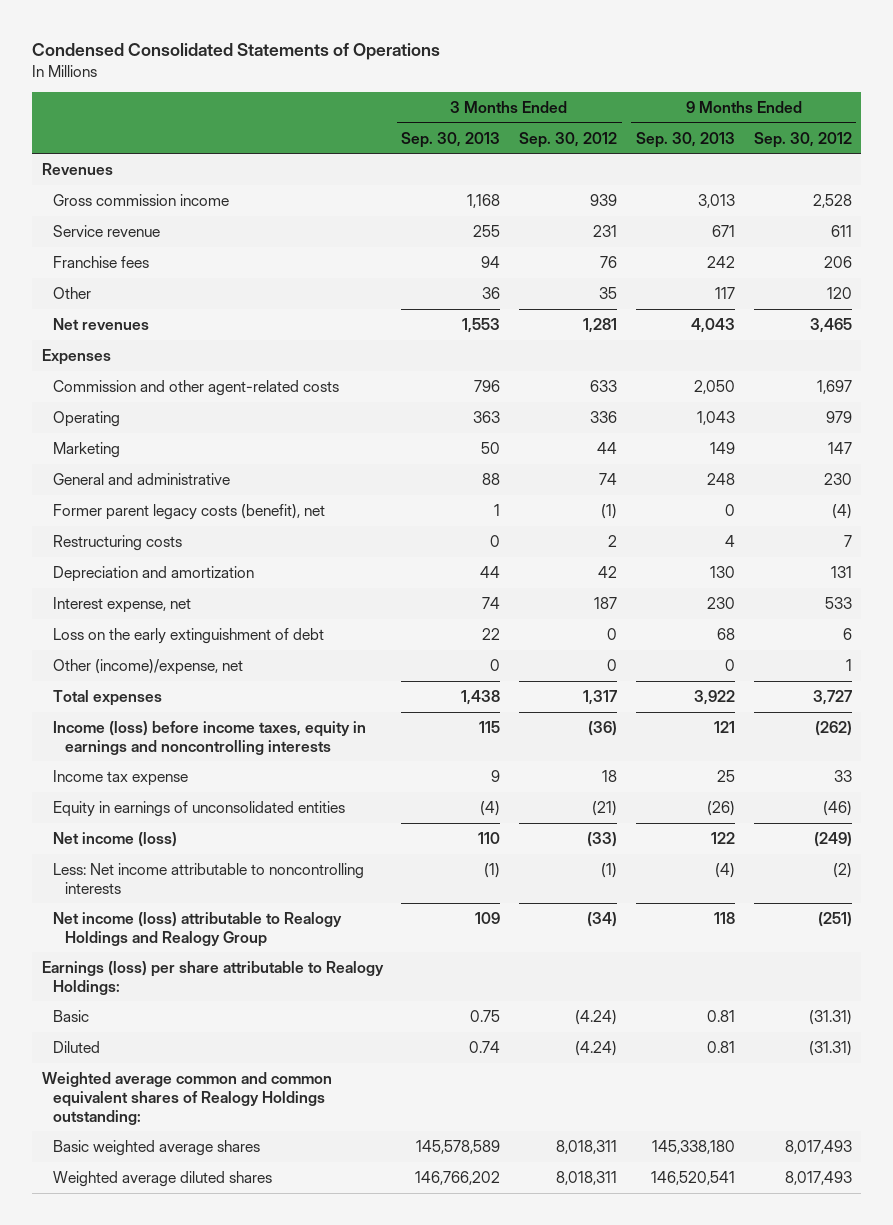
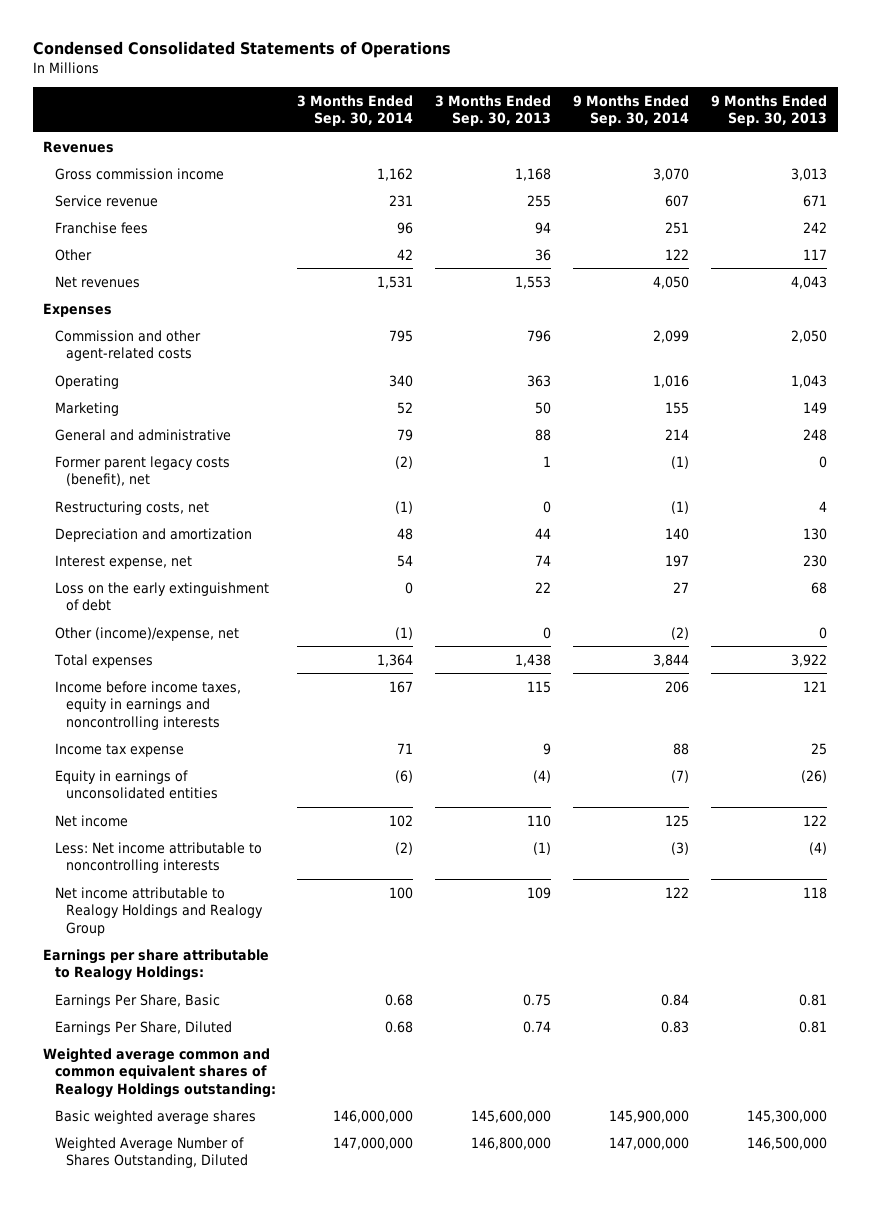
[519,131,618,148] Sep. 30, 2012 -> none
[753,131,852,148] Sep. 30, 2012 -> none
none -> [297,94,414,127] 3 Months Ended Sep. 30, 2014
none -> [572,94,689,127] 9 Months Ended Sep. 30, 2014
[53,534,183,551] Restructuring costs -> [54,500,209,515] Restructuring costs, net
[53,720,367,755] Income (loss) before income taxes, equity in earnings and noncontrolling interests -> [54,680,241,730] Income before income taxes, equity in earnings and noncontrolling interests
[53,831,178,847] Net income (loss) -> [54,814,128,827] Net income
[53,911,343,947] Net income (loss) attributable to Realogy Holdings and Realogy Group -> [54,886,263,936] Net income attributable to Realogy Holdings and Realogy Group
[41,960,384,995] Earnings (loss) per share attributable to Realogy Holdings: -> [43,948,270,982] Earnings per share attributable to Realogy Holdings:
[53,1009,90,1022] Basic -> [54,993,220,1008] Earnings Per Share, Basic
[53,1040,101,1053] Diluted -> [54,1020,232,1035] Earnings Per Share, Diluted
[416,1139,501,1154] 145,578,589 -> [471,1109,552,1123] 145,600,000
[651,1139,735,1154] 145,338,180 -> [746,1109,827,1123] 145,300,000
[53,1170,273,1187] Weighted average diluted shares -> [54,1136,248,1169] Weighted Average Number of Shares Outstanding, Diluted
[415,1170,501,1185] 146,766,202 -> [471,1136,552,1150] 146,800,000
[650,1170,735,1185] 146,520,541 -> [746,1136,827,1150] 146,500,000

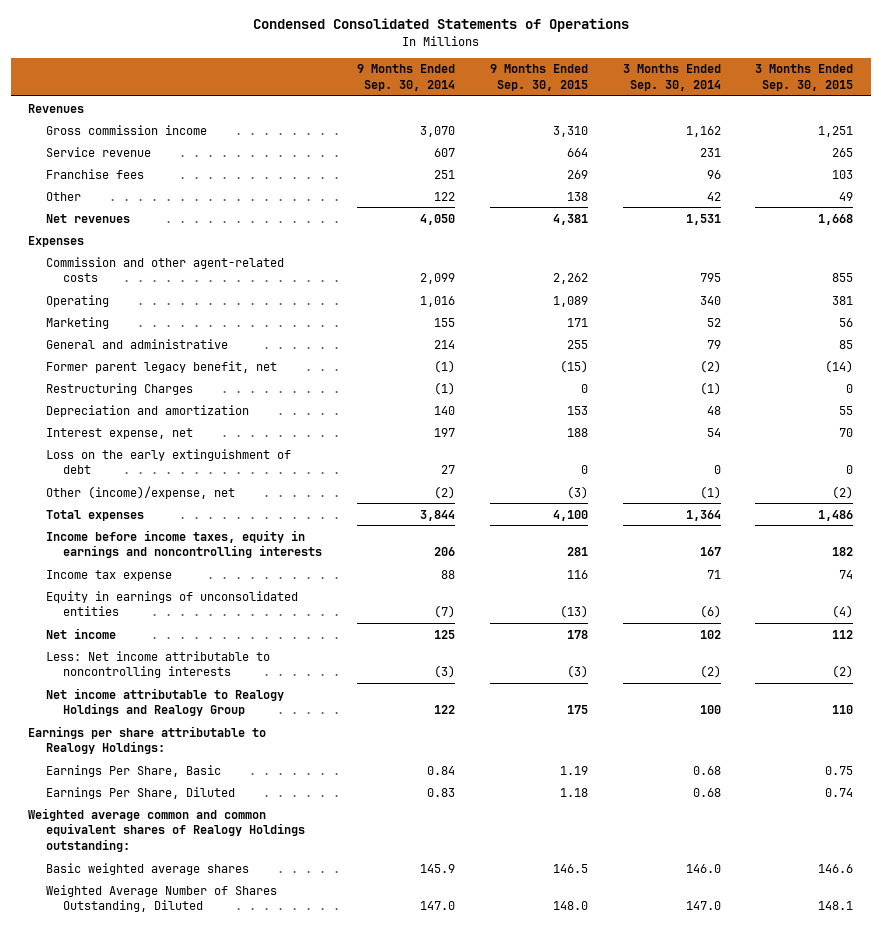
[435,94,552,127] 3 Months Ended Sep. 30, 2013 -> none
[710,94,827,127] 9 Months Ended Sep. 30, 2013 -> none
none -> [489,64,588,91] 9 Months Ended Sep. 30, 2015
none -> [755,64,854,91] 3 Months Ended Sep. 30, 2015
[54,455,230,487] Former parent legacy costs (benefit), net -> [45,360,277,373] Former parent legacy benefit, net
[54,500,209,515] Restructuring costs, net -> [45,382,193,395] Restructuring Charges
[333,1109,414,1123] 146,000,000 -> [685,863,721,873] 146.0
[608,1109,689,1123] 145,900,000 -> [420,863,456,873] 145.9
[333,1136,414,1150] 147,000,000 -> [685,901,721,911] 147.0
[608,1136,689,1150] 147,000,000 -> [420,901,456,911] 147.0

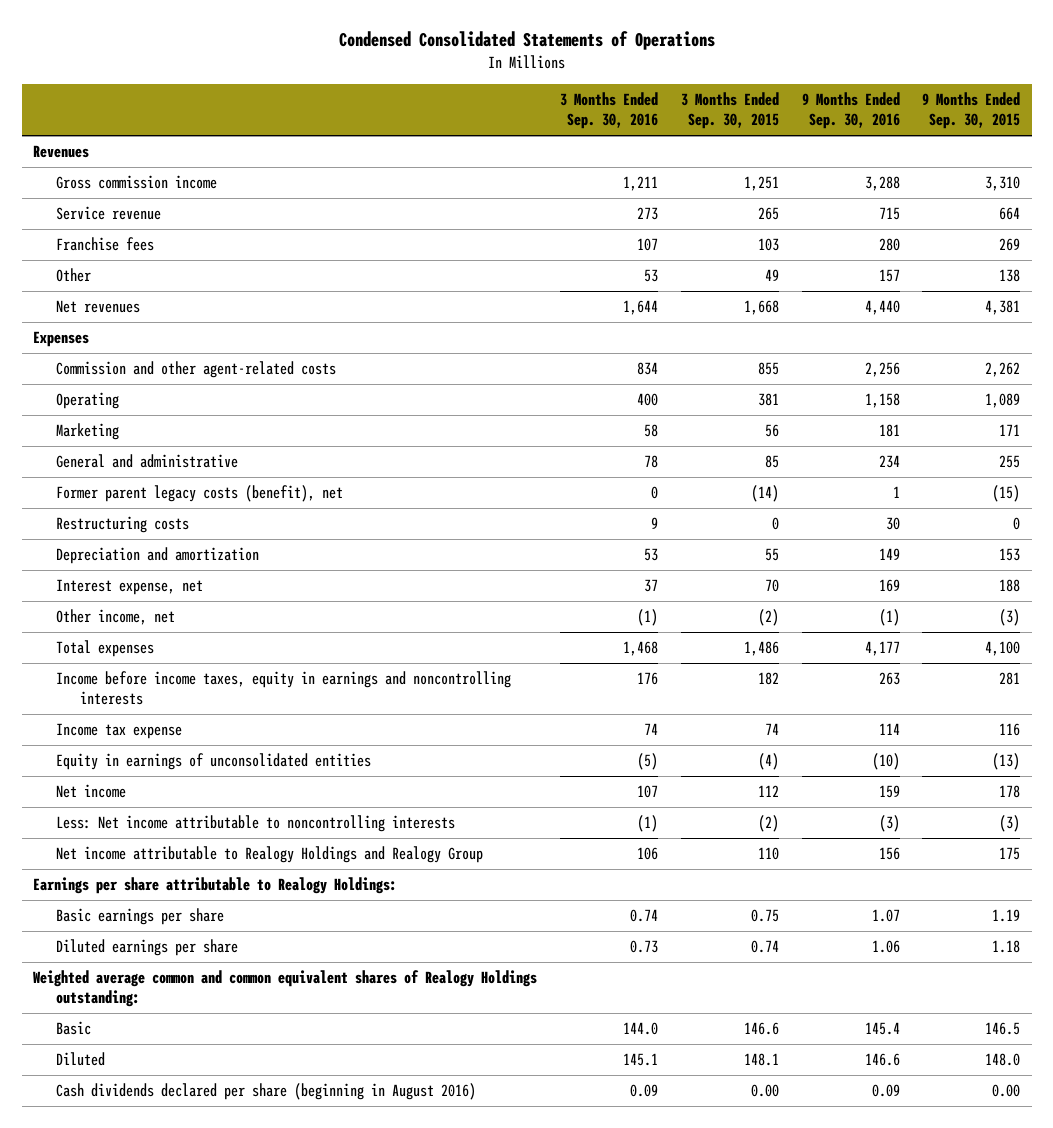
[357,64,456,91] 9 Months Ended Sep. 30, 2014 -> none
[622,64,721,91] 3 Months Ended Sep. 30, 2014 -> none
none -> [559,91,658,130] 3 Months Ended Sep. 30, 2016
none -> [801,91,900,130] 9 Months Ended Sep. 30, 2016
[45,360,277,373] Former parent legacy benefit, net -> [56,484,344,502] Former parent legacy costs (benefit), net
[45,382,193,395] Restructuring Charges -> [56,515,190,533] Restructuring costs
[45,448,291,475] Loss on the early extinguishment of debt -> none
[45,485,235,499] Other (income)/expense, net -> [56,608,176,625] Other income, net
[45,764,221,777] Earnings Per Share, Basic -> [56,907,225,925] Basic earnings per share
[45,786,235,799] Earnings Per Share, Diluted -> [56,938,239,956] Diluted earnings per share
[45,862,249,875] Basic weighted average shares -> [56,1020,92,1035] Basic
[45,884,277,913] Weighted Average Number of Shares Outstanding, Diluted -> [56,1051,106,1066] Diluted
none -> [56,1082,477,1100] Cash dividends declared per share (beginning in August 2016)

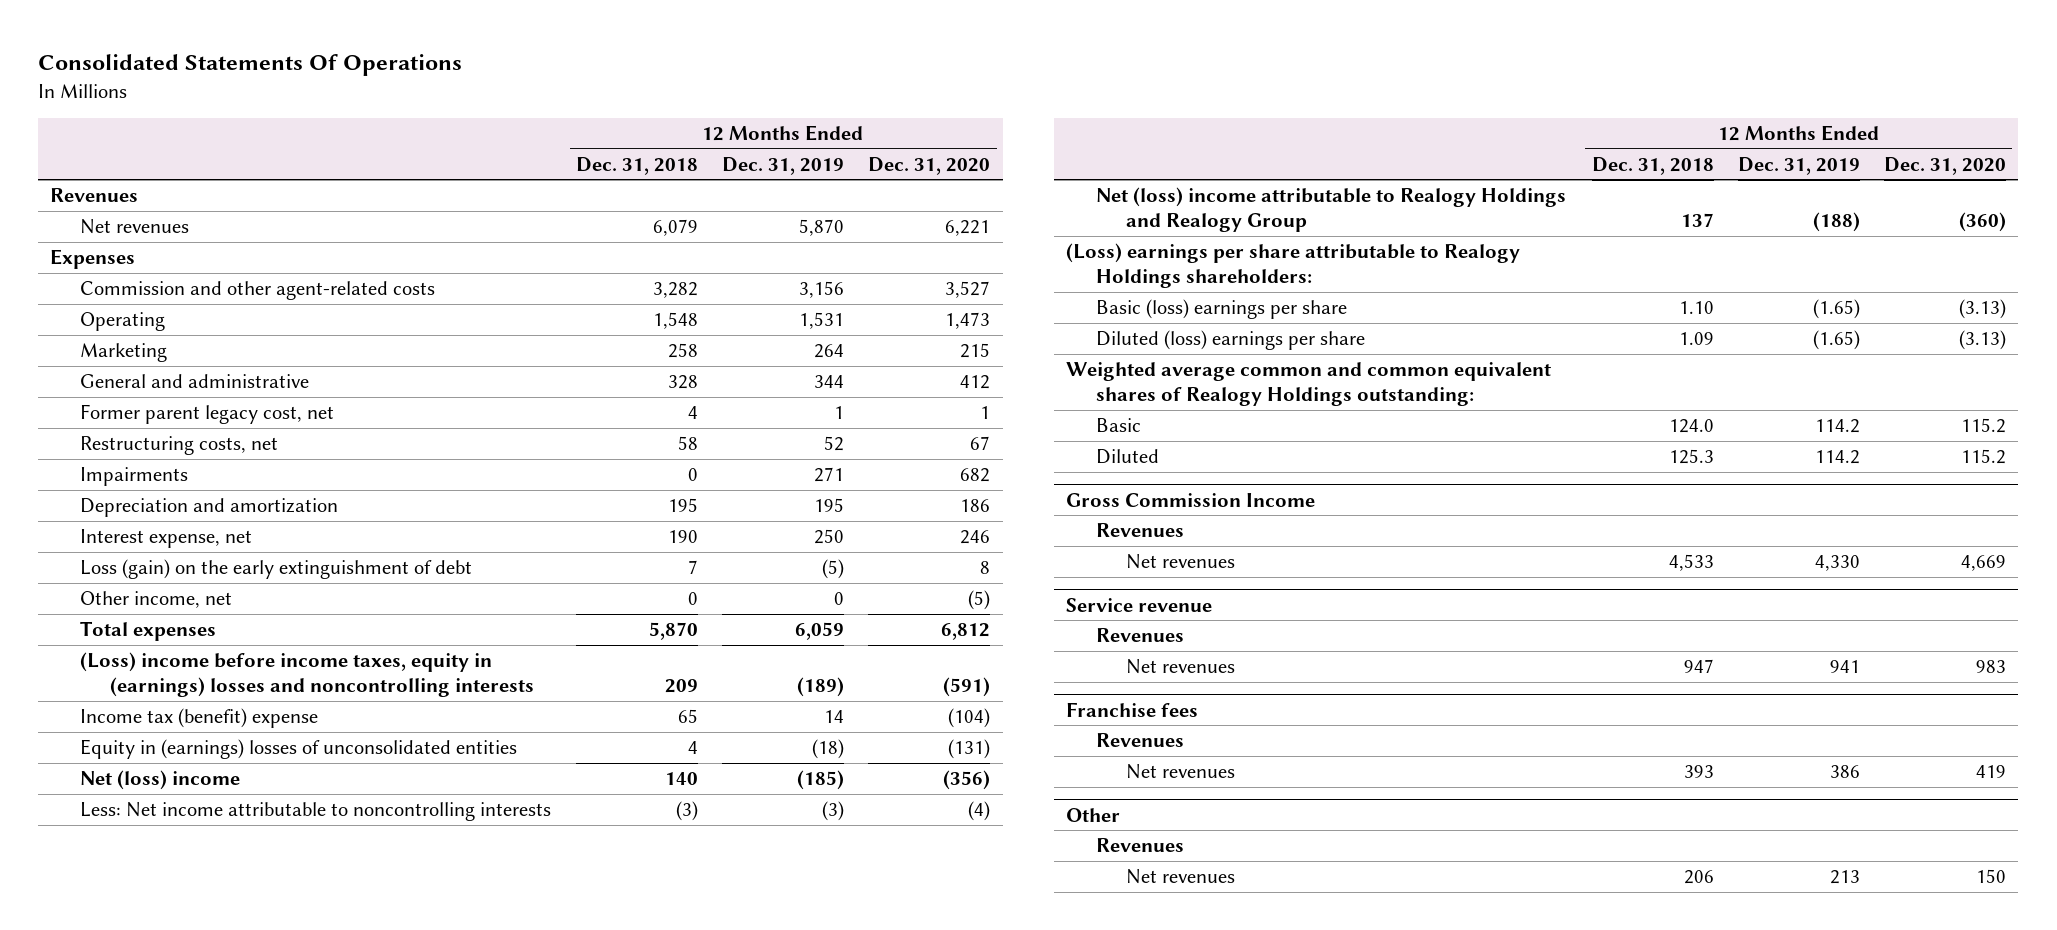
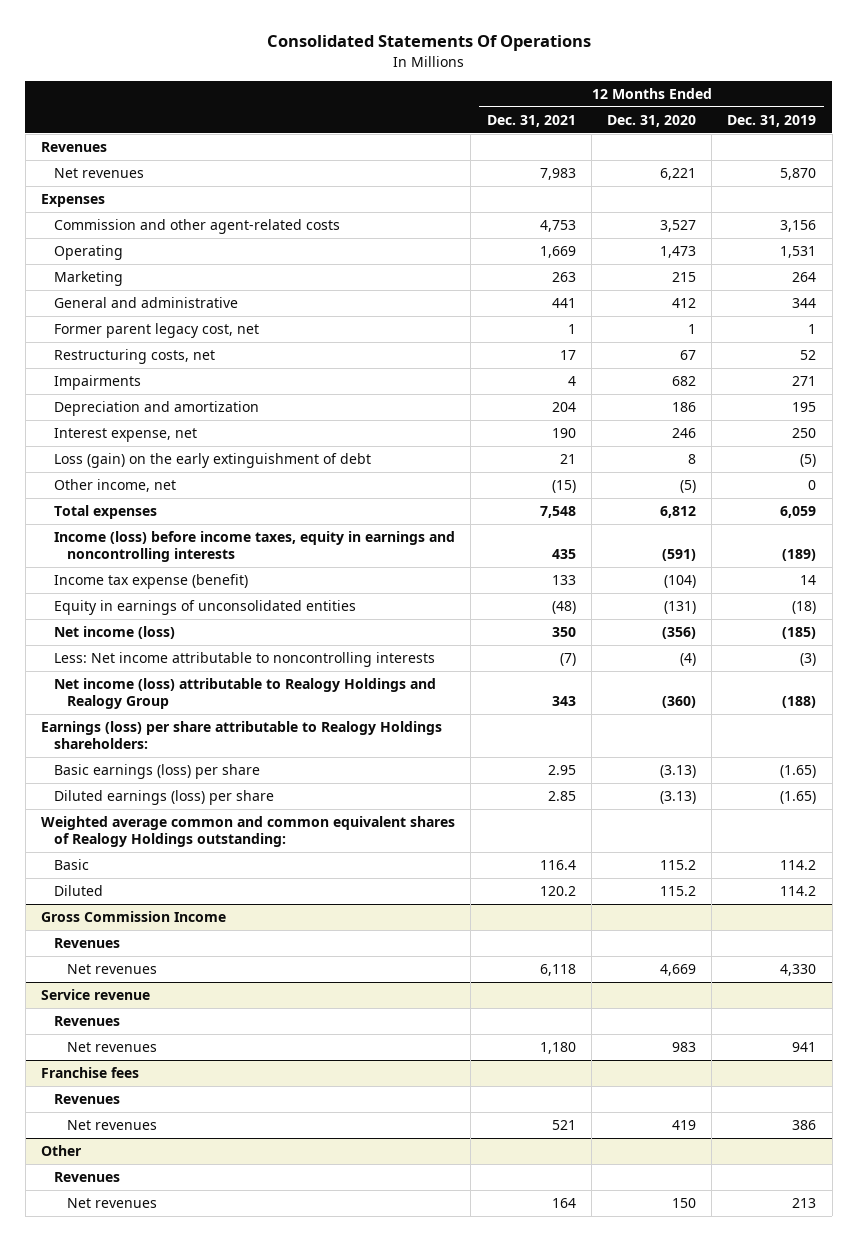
[575,156,698,175] Dec. 31, 2018 -> none
none -> [486,114,576,127] Dec. 31, 2021
[80,651,535,698] (Loss) income before income taxes, equity in (earnings) losses and noncontrolling interests -> [53,531,455,563] Income (loss) before income taxes, equity in earnings and noncontrolling interests
[80,707,319,728] Income tax (benefit) expense -> [53,574,248,590] Income tax expense (benefit)
[80,738,518,759] Equity in (earnings) losses of unconsolidated entities -> [53,600,356,616] Equity in earnings of unconsolidated entities
[80,769,241,790] Net (loss) income -> [53,626,175,640] Net income (loss)
[1096,186,1567,233] Net (loss) income attributable to Realogy Holdings and Realogy Group -> [53,678,436,710] Net income (loss) attributable to Realogy Holdings and Realogy Group
[1066,242,1521,289] (Loss) earnings per share attributable to Realogy Holdings shareholders: -> [41,721,443,750] Earnings (loss) per share attributable to Realogy Holdings shareholders:
[1096,298,1348,319] Basic (loss) earnings per share -> [53,764,260,780] Basic earnings (loss) per share
[1096,329,1366,350] Diluted (loss) earnings per share -> [53,790,274,806] Diluted earnings (loss) per share

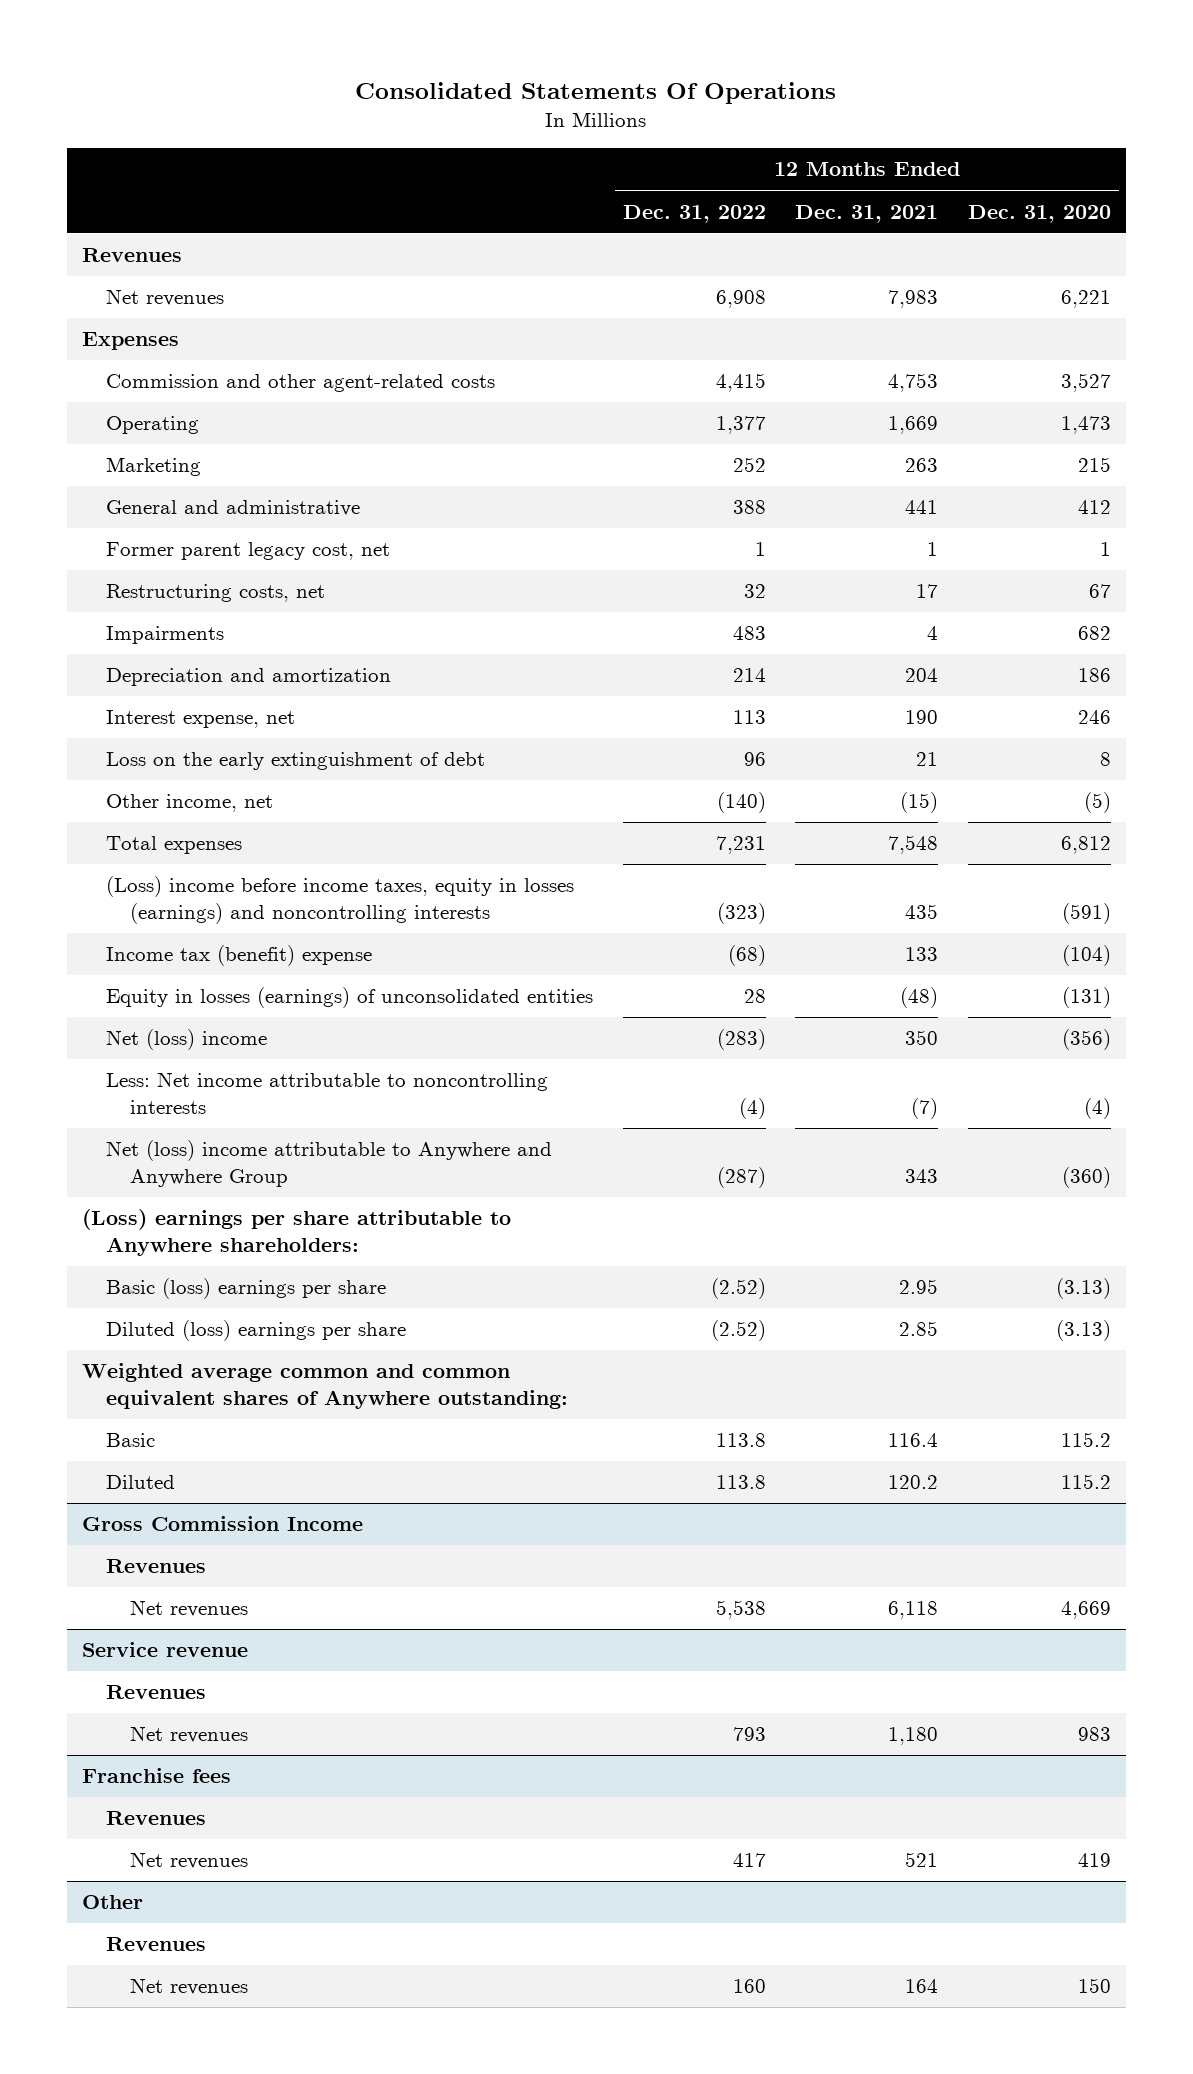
[727,114,817,127] Dec. 31, 2019 -> none
none -> [622,204,766,223] Dec. 31, 2022
[53,453,371,469] Loss (gain) on the early extinguishment of debt -> [106,752,486,771] Loss on the early extinguishment of debt
[53,531,455,563] Income (loss) before income taxes, equity in earnings and noncontrolling interests -> [106,876,575,925] (Loss) income before income taxes, equity in losses (earnings) and noncontrolling interests
[53,574,248,590] Income tax expense (benefit) -> [106,945,373,967] Income tax (benefit) expense
[53,600,356,616] Equity in earnings of unconsolidated entities -> [106,987,594,1009] Equity in losses (earnings) of unconsolidated entities
[53,626,175,640] Net income (loss) -> [106,1029,268,1051] Net (loss) income
[53,678,436,710] Net income (loss) attributable to Realogy Holdings and Realogy Group -> [106,1140,553,1188] Net (loss) income attributable to Anywhere and Anywhere Group
[41,721,443,750] Earnings (loss) per share attributable to Realogy Holdings shareholders: -> [81,1209,511,1257] (Loss) earnings per share attributable to Anywhere shareholders:
[53,764,260,780] Basic earnings (loss) per share -> [106,1278,387,1300] Basic (loss) earnings per share
[53,790,274,806] Diluted earnings (loss) per share -> [106,1320,407,1342] Diluted (loss) earnings per share
[41,816,456,848] Weighted average common and common equivalent shares of Realogy Holdings outstanding: -> [81,1363,569,1410] Weighted average common and common equivalent shares of Anywhere outstanding:

